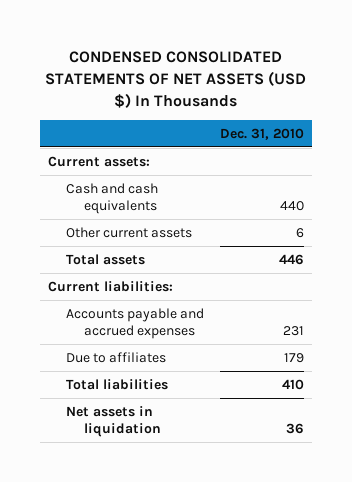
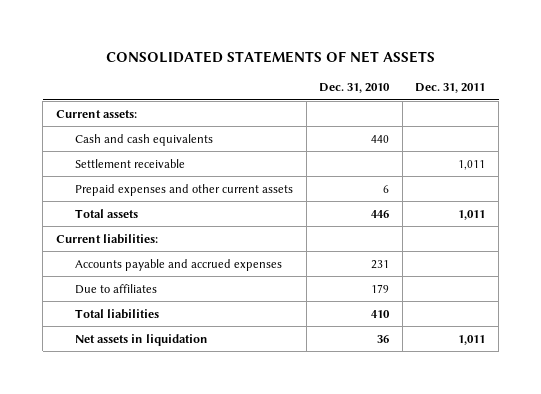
[45,51,307,108] CONDENSED CONSOLIDATED STATEMENTS OF NET ASSETS (USD $) In Thousands -> [105,51,435,64] CONSOLIDATED STATEMENTS OF NET ASSETS
none -> [415,83,486,94] Dec. 31, 2011
none -> [75,158,186,168] Settlement receivable
[66,226,193,238] Other current assets -> [75,183,294,196] Prepaid expenses and other current assets

